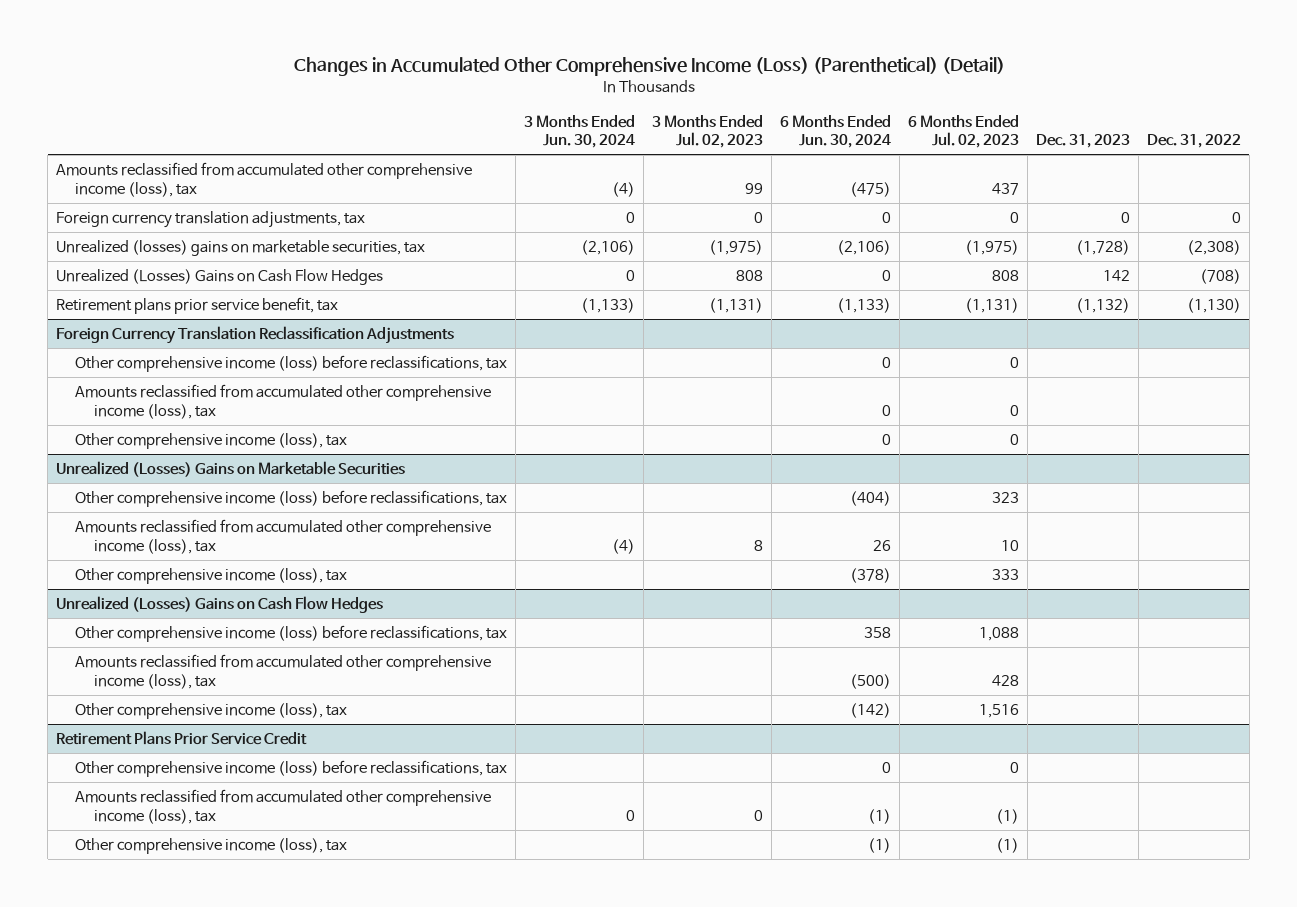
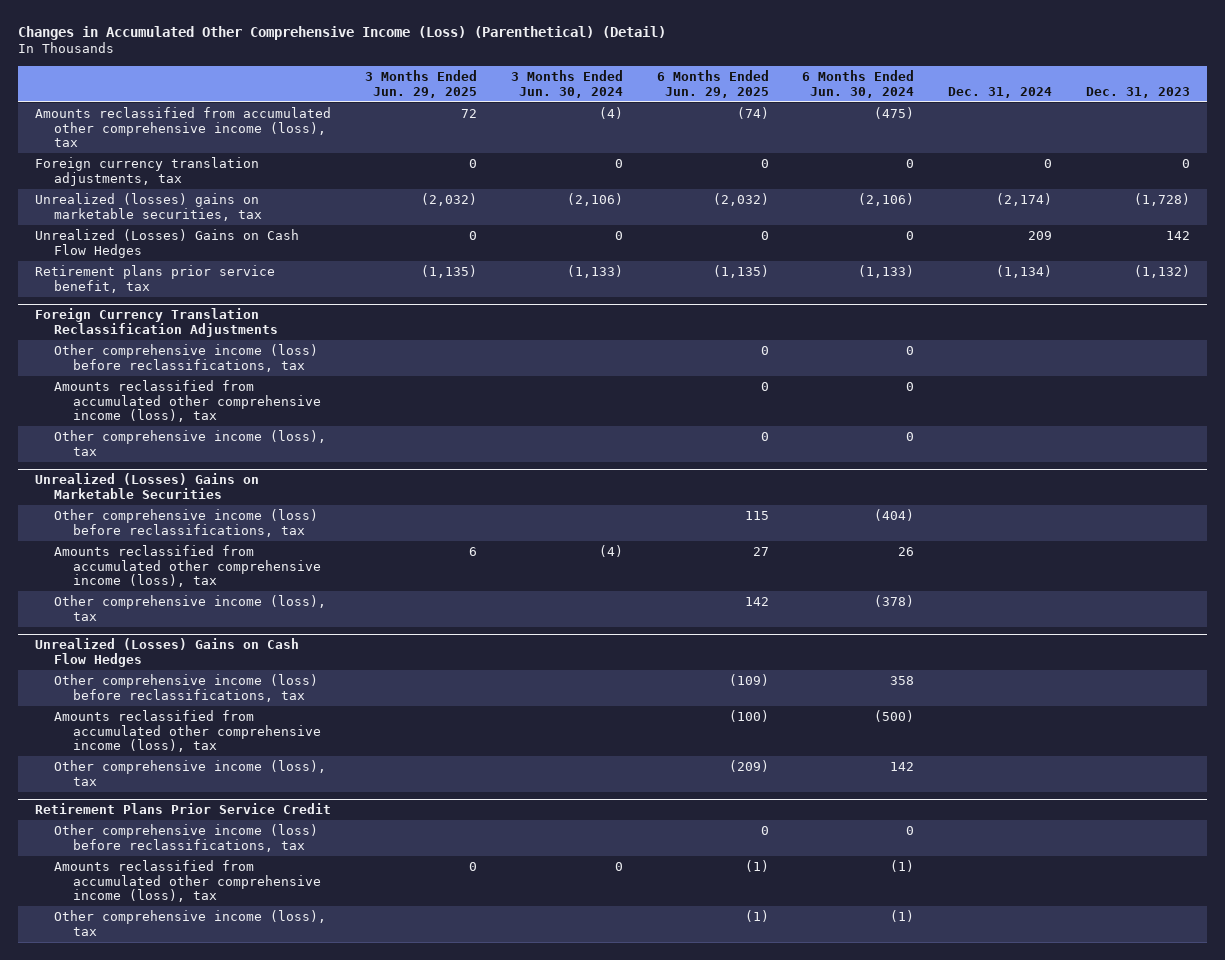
[652,114,764,149] 3 Months Ended Jul. 02, 2023 -> none
[907,114,1019,149] 6 Months Ended Jul. 02, 2023 -> none
[1146,134,1241,149] Dec. 31, 2022 -> none
none -> [364,69,477,98] 3 Months Ended Jun. 29, 2025
none -> [656,69,769,98] 6 Months Ended Jun. 29, 2025
none -> [948,86,1053,98] Dec. 31, 2024
[850,703,892,719] (142) -> [890,762,915,772] 142

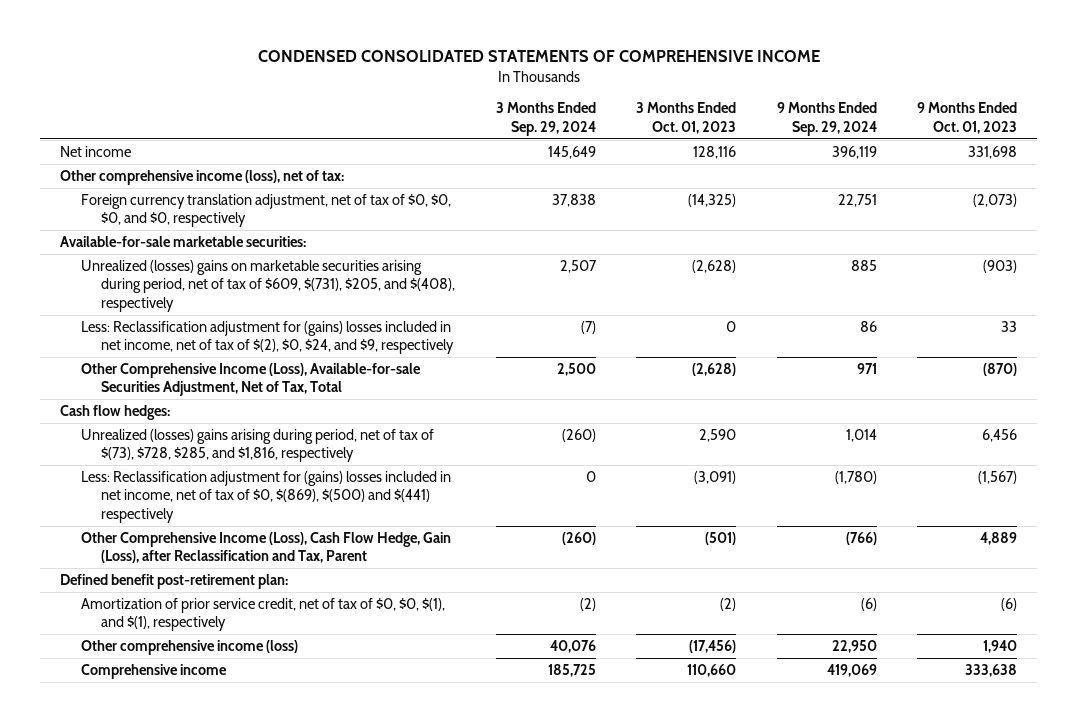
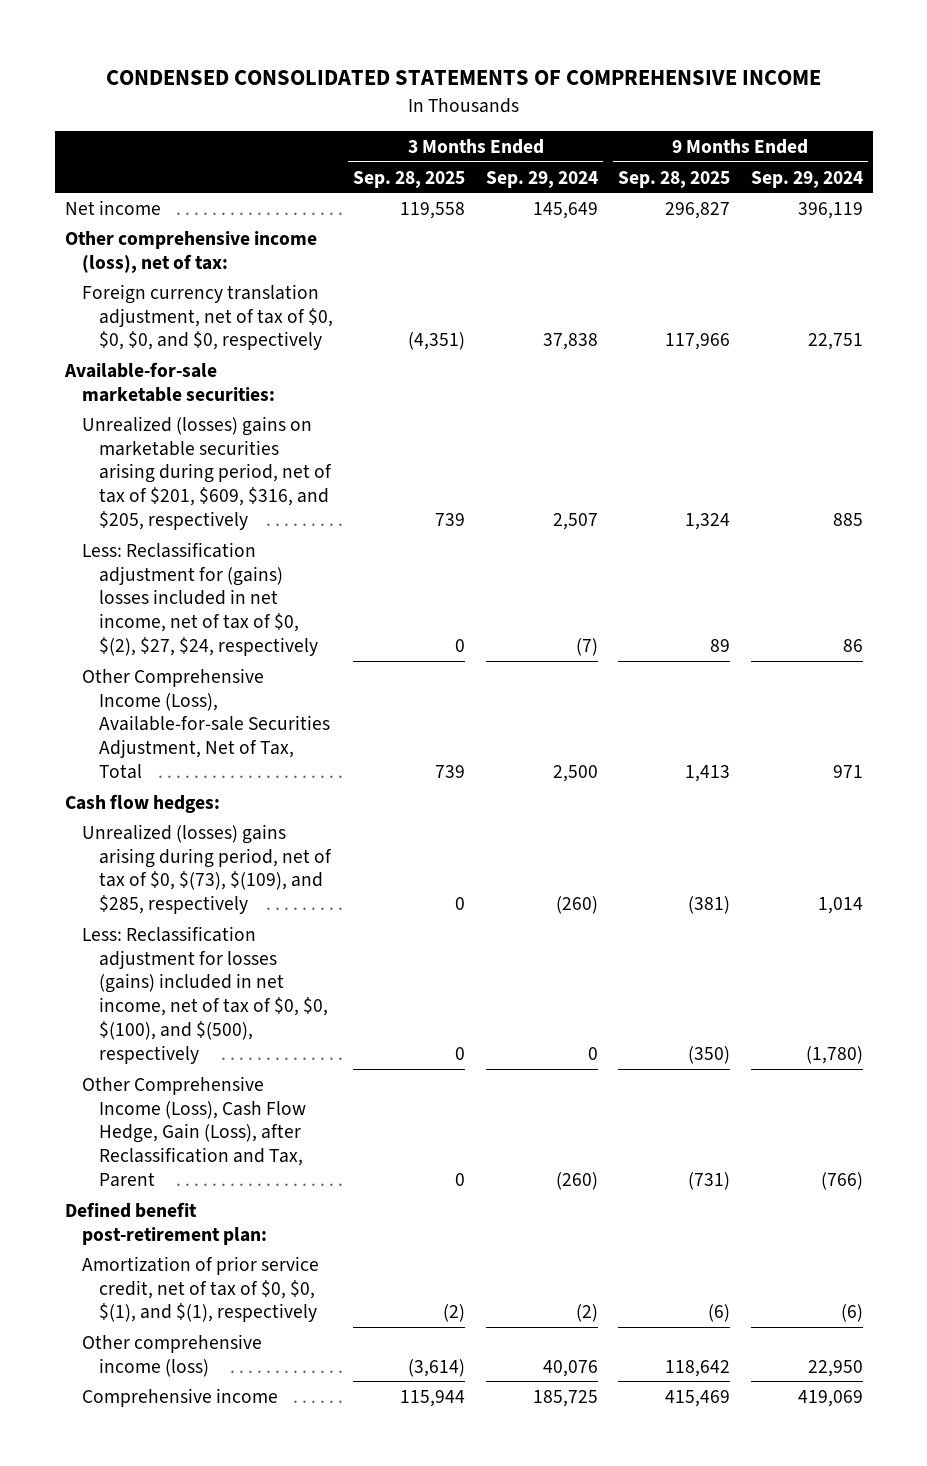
[636,102,737,134] 3 Months Ended Oct. 01, 2023 -> none
[917,102,1018,134] 9 Months Ended Oct. 01, 2023 -> none
none -> [353,170,466,188] Sep. 28, 2025
none -> [618,170,731,188] Sep. 28, 2025
[80,260,456,312] Unrealized (losses) gains on marketable securities arising during period, net of tax of $609, $(731), $205, and $(408), respectively -> [82,415,333,531] Unrealized (losses) gains on marketable securities arising during period, net of tax of $201, $609, $316, and $205, respectively
[80,321,455,355] Less: Reclassification adjustment for (gains) losses included in net income, net of tax of $(2), $0, $24, and $9, respectively -> [82,541,319,657] Less: Reclassification adjustment for (gains) losses included in net income, net of tax of $0, $(2), $27, $24, respectively
[80,429,434,463] Unrealized (losses) gains arising during period, net of tax of $(73), $728, $285, and $1,816, respectively -> [82,823,333,915] Unrealized (losses) gains arising during period, net of tax of $0, $(73), $(109), and $285, respectively
[80,471,451,523] Less: Reclassification adjustment for (gains) losses included in net income, net of tax of $0, $(869), $(500) and $(441) respectively -> [82,925,329,1064] Less: Reclassification adjustment for losses (gains) included in net income, net of tax of $0, $0, $(100), and $(500), respectively

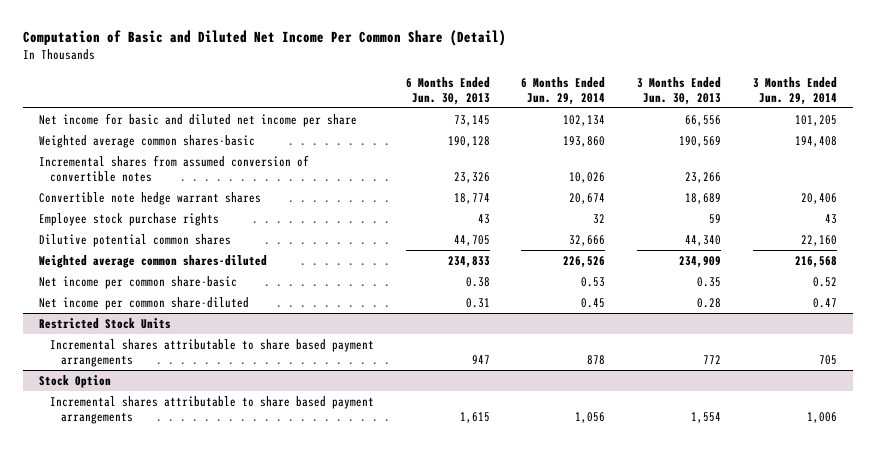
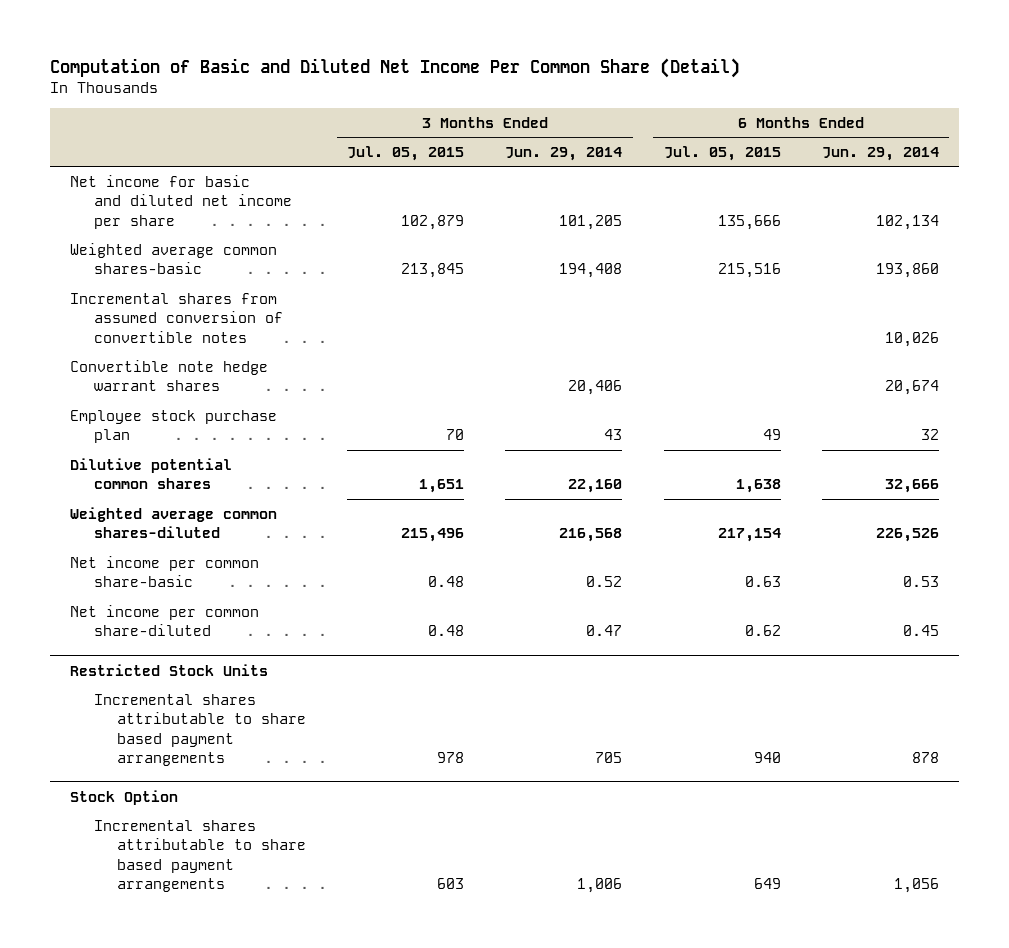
[405,76,490,105] 6 Months Ended Jun. 30, 2013 -> none
[637,76,722,105] 3 Months Ended Jun. 30, 2013 -> none
none -> [347,146,465,162] Jul. 05, 2015
none -> [663,146,781,162] Jul. 05, 2015
[38,212,219,226] Employee stock purchase rights -> [70,409,278,444] Employee stock purchase plan

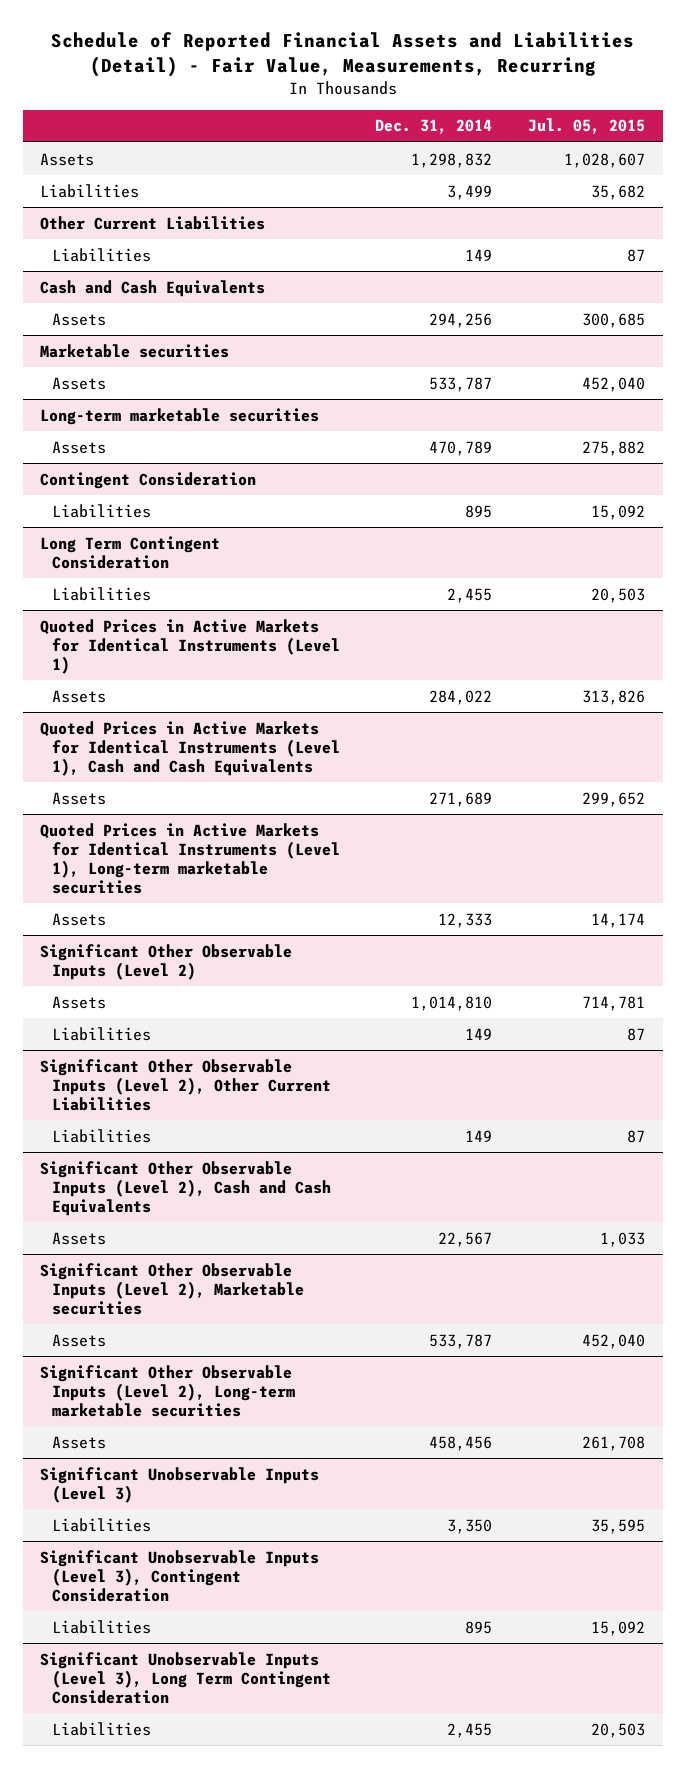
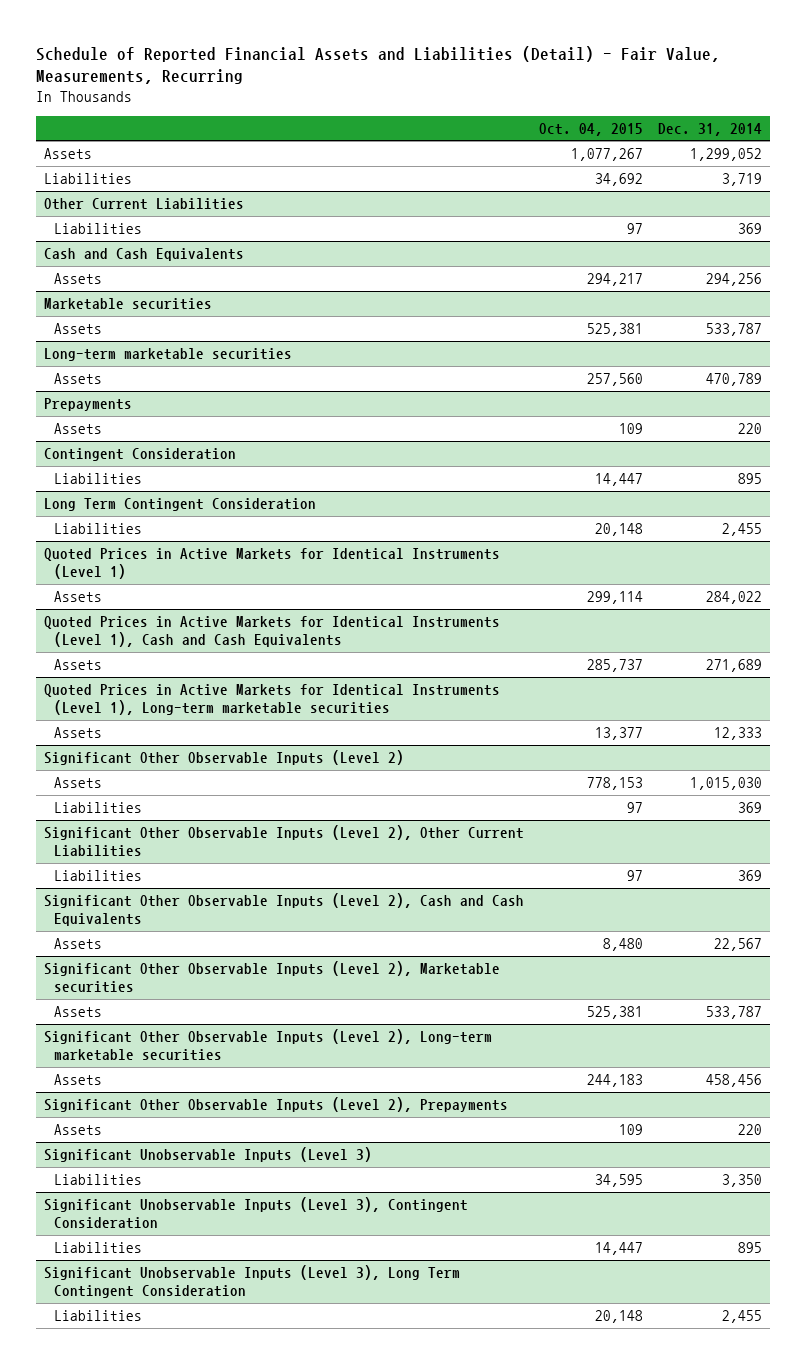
[527,118,645,135] Jul. 05, 2015 -> none
none -> [538,122,643,136] Oct. 04, 2015
[411,152,493,168] 1,298,832 -> [690,148,763,162] 1,299,052
[447,184,493,200] 3,499 -> [722,173,763,187] 3,719
[465,248,493,261] 149 -> [738,223,763,235] 369
none -> [43,398,132,412] Prepayments
none -> [54,423,103,435] Assets
[411,995,493,1011] 1,014,810 -> [690,777,763,791] 1,015,030
[465,1027,493,1040] 149 -> [738,802,763,814] 369
[465,1129,493,1142] 149 -> [738,870,763,882] 369
none -> [43,1097,508,1113] Significant Other Observable Inputs (Level 2), Prepayments
none -> [54,1124,103,1136] Assets

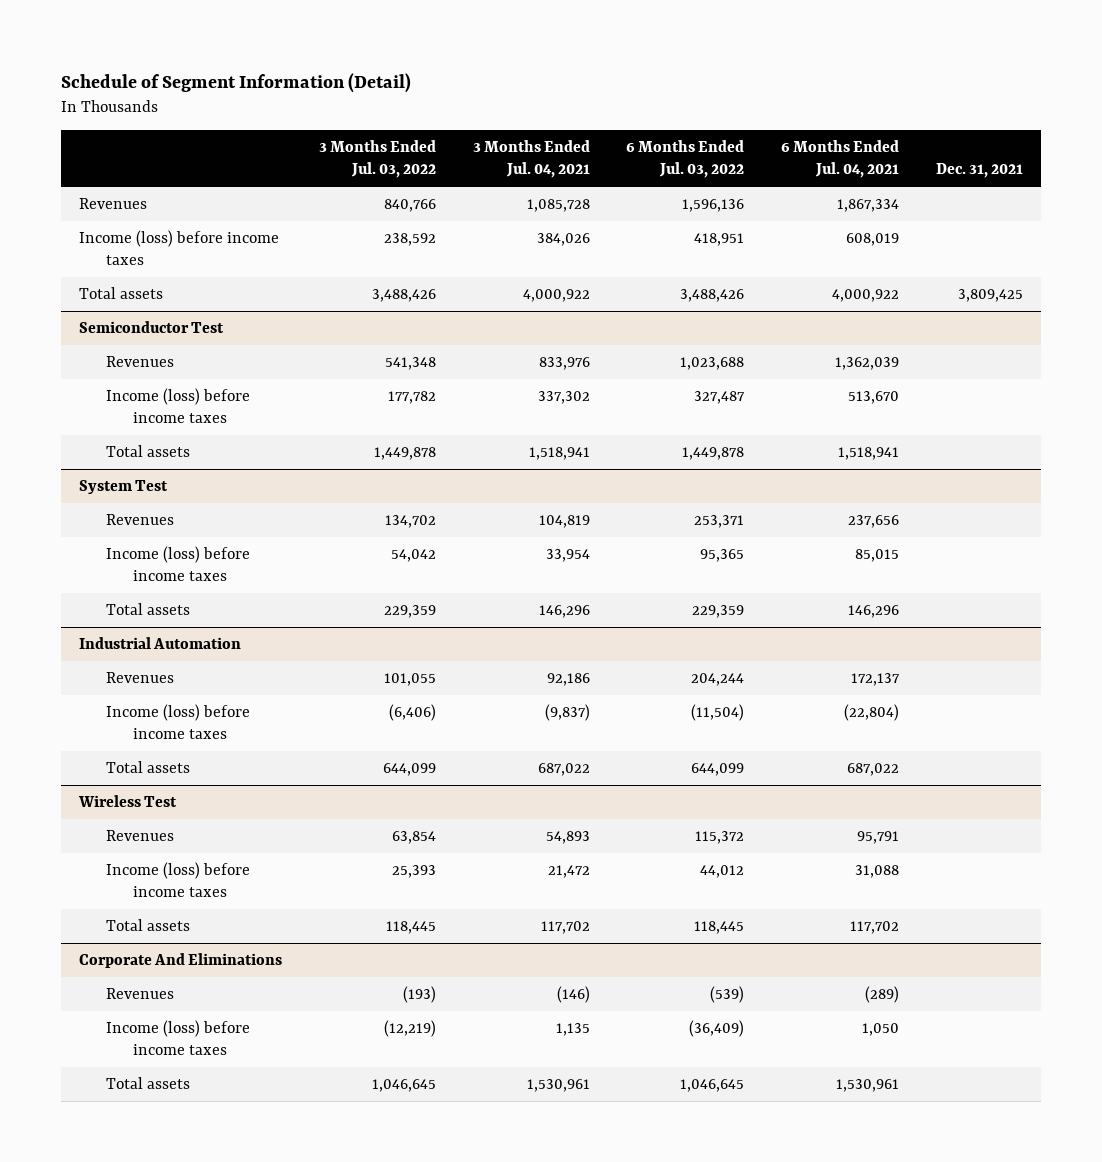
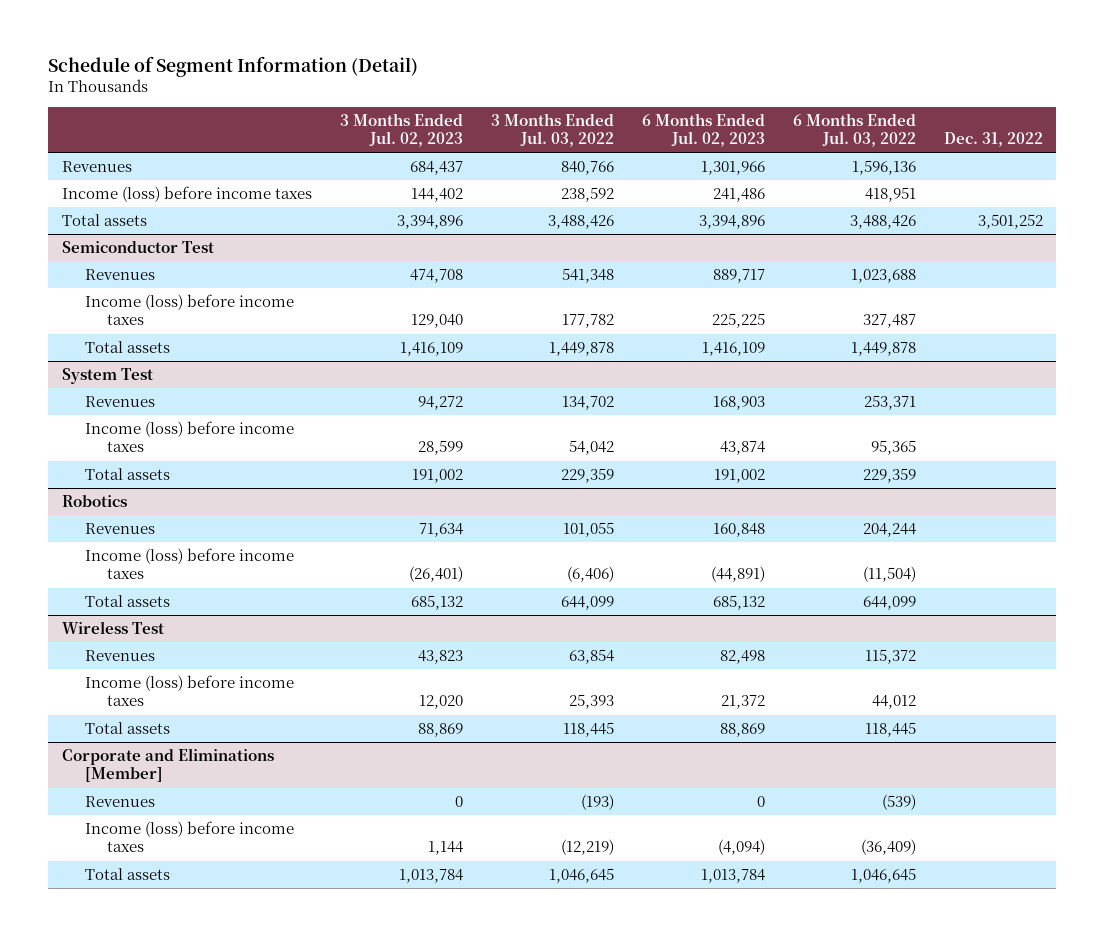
[472,140,590,179] 3 Months Ended Jul. 04, 2021 -> none
[781,140,900,179] 6 Months Ended Jul. 04, 2021 -> none
[935,163,1023,179] Dec. 31, 2021 -> none
none -> [340,112,464,148] 3 Months Ended Jul. 02, 2023
none -> [641,112,765,148] 6 Months Ended Jul. 02, 2023
none -> [943,132,1043,148] Dec. 31, 2022
[79,637,242,650] Industrial Automation -> none
none -> [62,495,128,508] Robotics
[79,953,283,969] Corporate And Eliminations -> [62,748,275,783] Corporate and Eliminations [Member]

